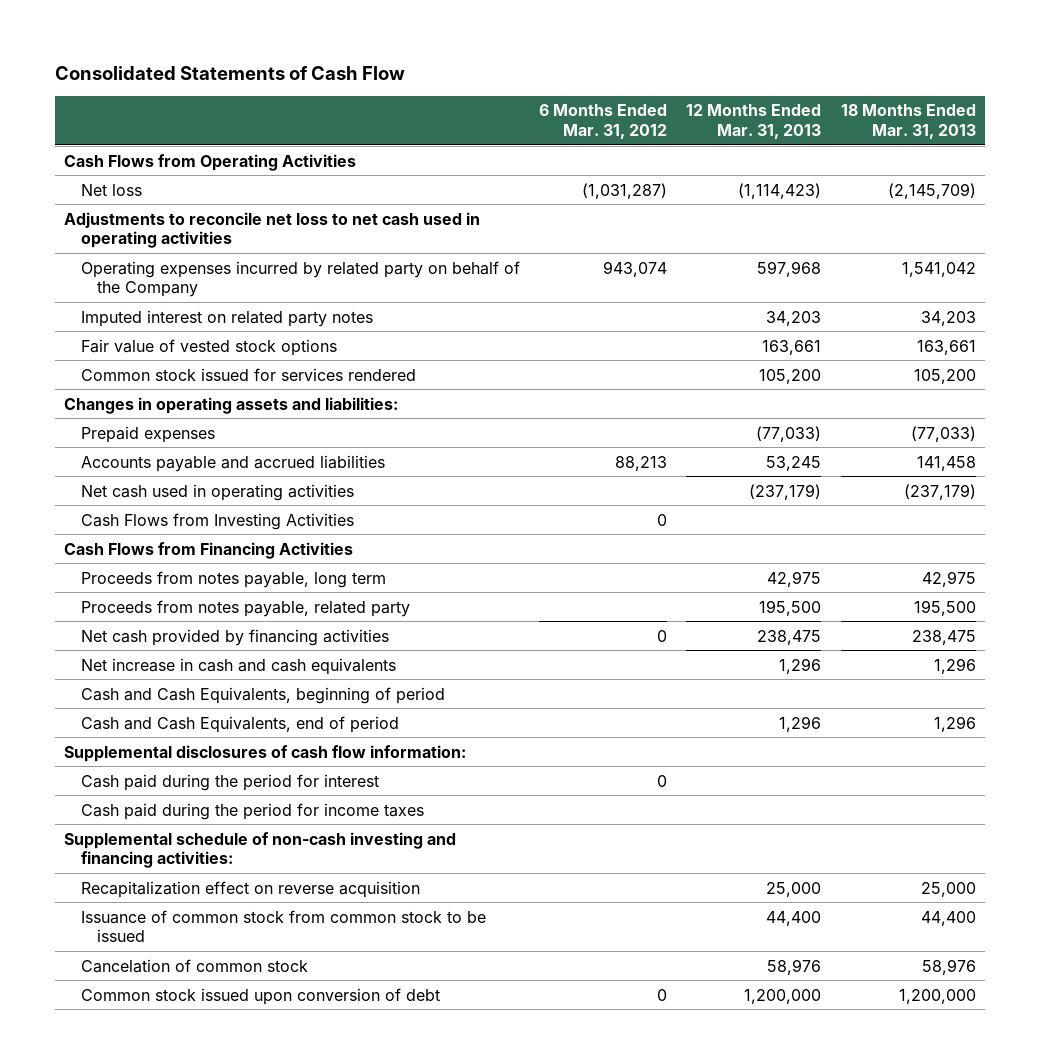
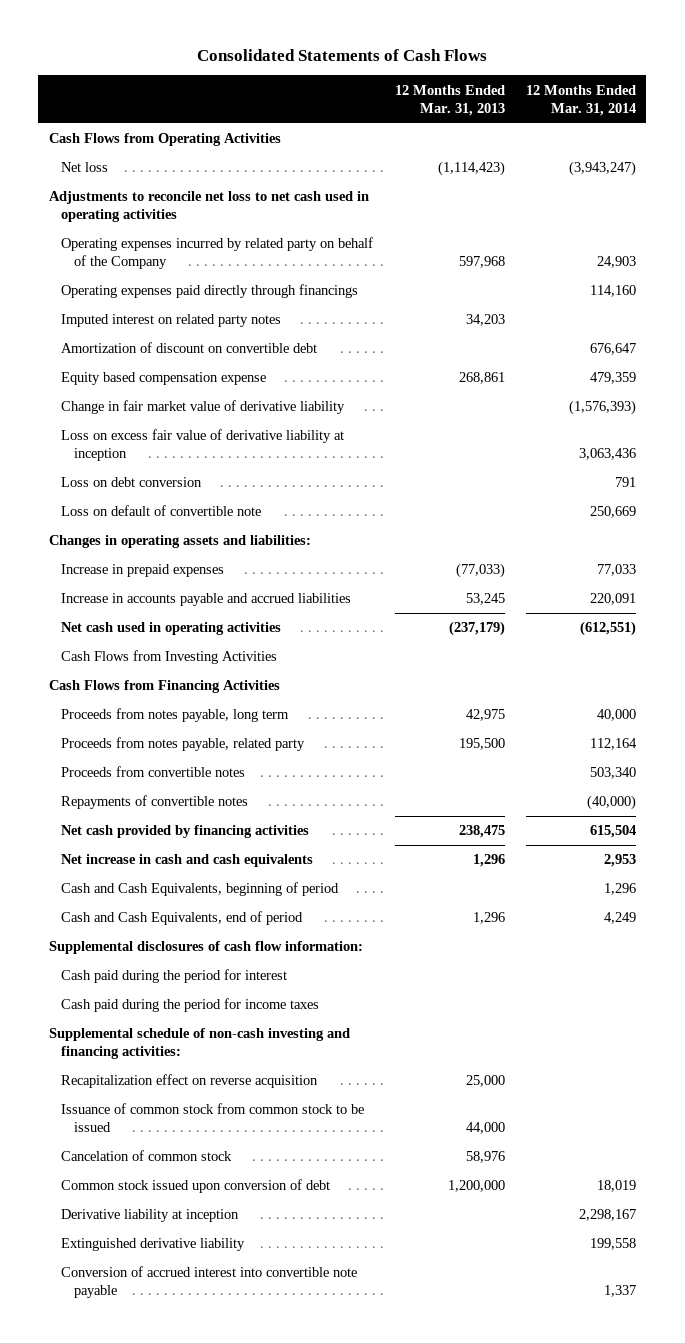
[54,65,405,80] Consolidated Statements of Cash Flow -> [197,48,488,61] Consolidated Statements of Cash Flows
[539,104,668,139] 6 Months Ended Mar. 31, 2012 -> none
[840,104,976,139] 18 Months Ended Mar. 31, 2013 -> none
none -> [525,84,636,116] 12 Months Ended Mar. 31, 2014
none -> [61,284,359,299] Operating expenses paid directly through financings
[80,338,337,356] Fair value of vested stock options -> none
[80,367,416,381] Common stock issued for services rendered -> none
none -> [61,342,318,354] Amortization of discount on convertible debt
none -> [61,372,267,386] Equity based compensation expense
none -> [61,400,346,415] Change in fair market value of derivative liability
none -> [61,429,345,462] Loss on excess fair value of derivative liability at inception
none -> [61,477,203,488] Loss on debt conversion
none -> [61,505,262,517] Loss on default of convertible note
[80,425,215,443] Prepaid expenses -> [61,564,225,578] Increase in prepaid expenses
[80,454,385,472] Accounts payable and accrued liabilities -> [61,593,352,607] Increase in accounts payable and accrued liabilities
none -> [61,766,246,778] Proceeds from convertible notes
none -> [61,795,249,810] Repayments of convertible notes
[766,910,822,926] 44,400 -> [465,1122,505,1135] 44,000
none -> [61,1209,240,1223] Derivative liability at inception
none -> [61,1238,246,1252] Extinguished derivative liability
none -> [61,1266,358,1299] Conversion of accrued interest into convertible note payable

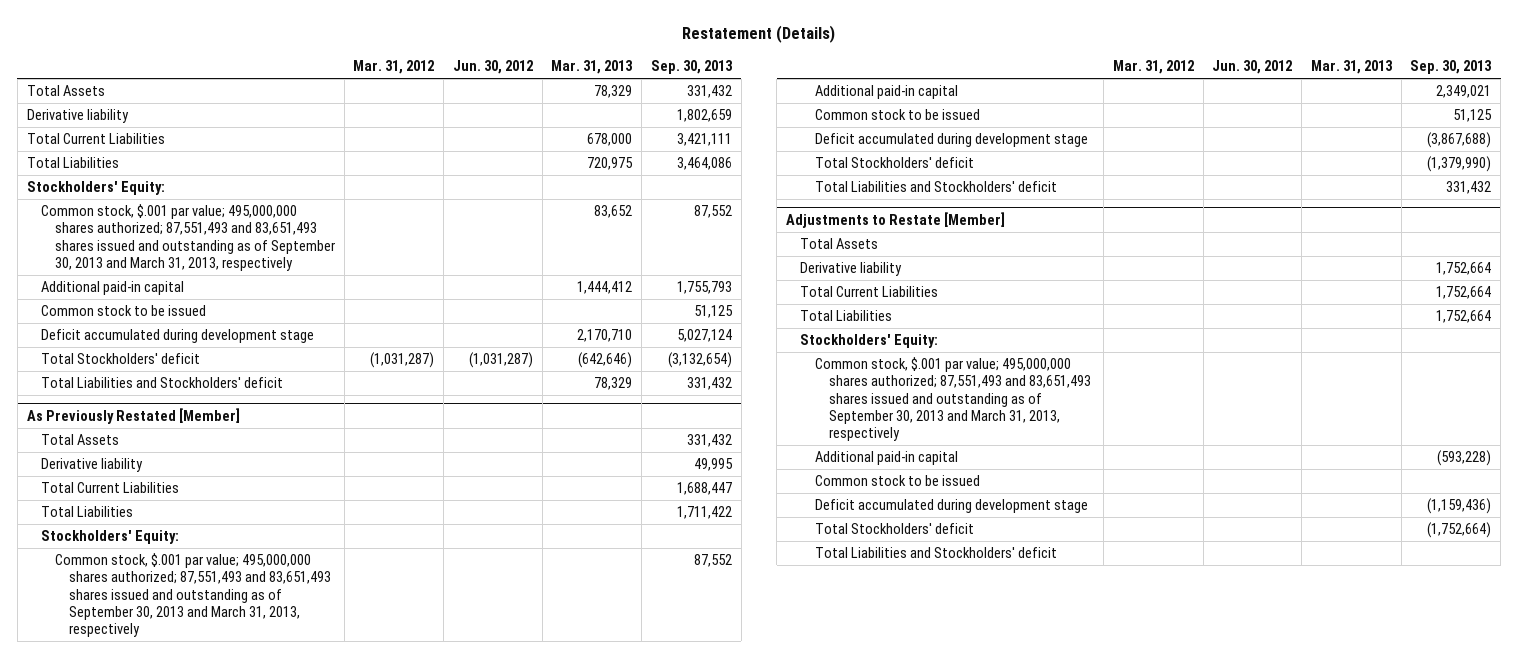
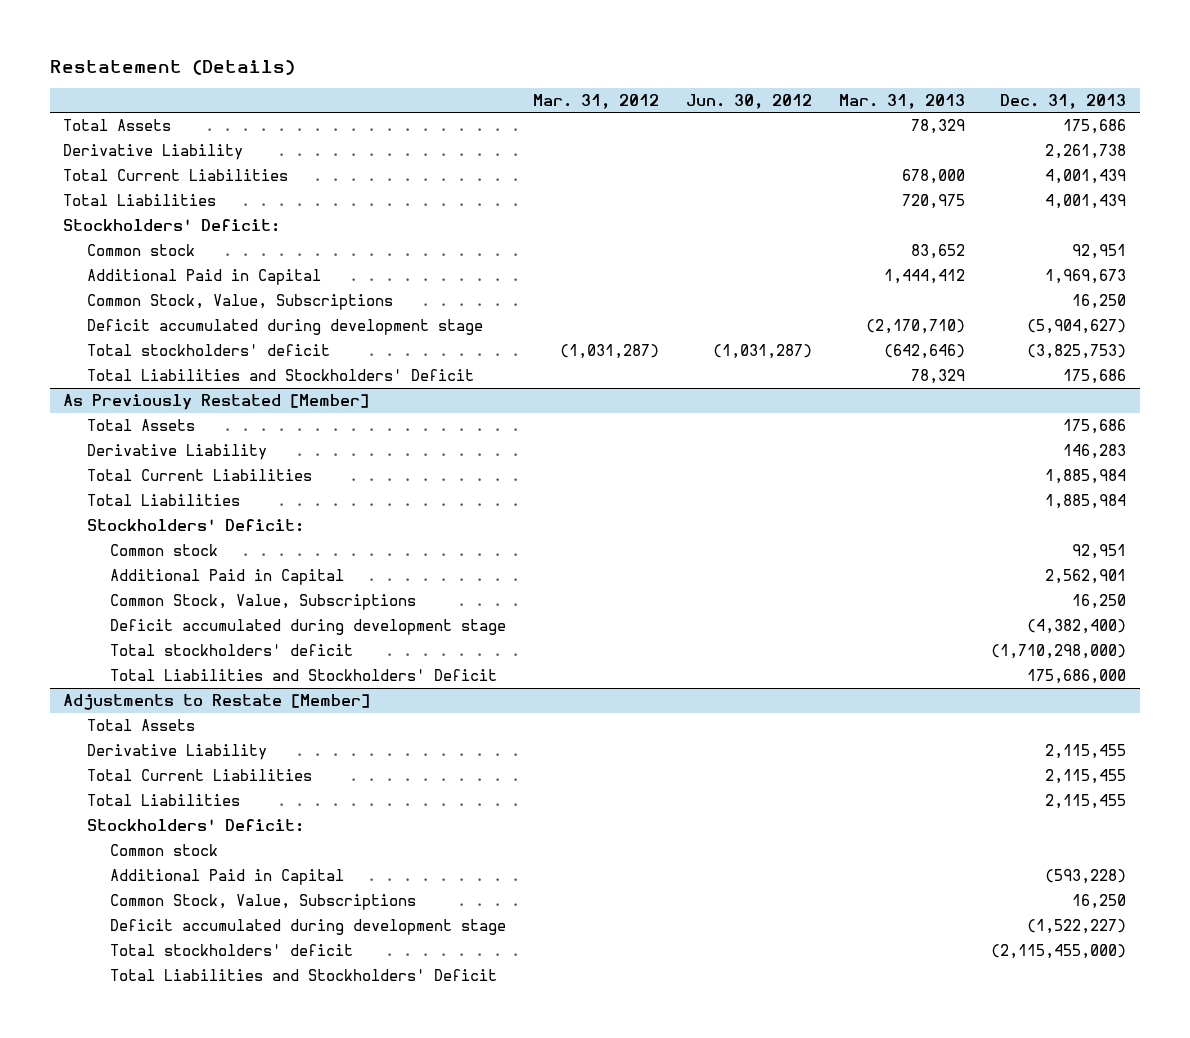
[650,60,733,75] Sep. 30, 2013 -> none
none -> [1000,93,1127,109] Dec. 31, 2013
[26,109,129,124] Derivative liability -> [63,143,244,160] Derivative Liability
[26,181,165,196] Stockholders' Equity: -> [63,218,281,232] Stockholders' Deficit:
[40,204,336,271] Common stock, $.001 par value; 495,000,000 shares authorized; 87,551,493 and 83,651,493 shares issued and outstanding as of September 30, 2013 and March 31, 2013, respectively -> [86,243,195,256] Common stock
[40,281,184,296] Additional paid-in capital -> [86,268,321,285] Additional Paid in Capital
[40,305,206,317] Common stock to be issued -> [86,293,393,310] Common Stock, Value, Subscriptions
[577,329,633,343] 2,170,710 -> [865,318,965,334] (2,170,710)
[40,353,200,365] Total Stockholders' deficit -> [86,343,330,356] Total stockholders' deficit
[40,377,283,389] Total Liabilities and Stockholders' deficit -> [86,368,474,381] Total Liabilities and Stockholders' Deficit
[40,458,143,473] Derivative liability -> [86,443,267,460] Derivative Liability
[40,530,179,545] Stockholders' Equity: -> [86,518,304,532] Stockholders' Deficit:
[55,553,332,637] Common stock, $.001 par value; 495,000,000 shares authorized; 87,551,493 and 83,651,493 shares issued and outstanding as of September 30, 2013 and March 31, 2013, respectively -> [110,543,219,556] Common stock
[814,85,958,100] Additional paid-in capital -> [110,568,345,585] Additional Paid in Capital
[814,109,980,121] Common stock to be issued -> [110,593,417,610] Common Stock, Value, Subscriptions
[814,157,974,169] Total Stockholders' deficit -> [110,643,354,656] Total stockholders' deficit
[814,181,1057,193] Total Liabilities and Stockholders' deficit -> [110,668,498,681] Total Liabilities and Stockholders' Deficit
[800,262,903,277] Derivative liability -> [86,743,267,760] Derivative Liability
[800,334,939,349] Stockholders' Equity: -> [86,818,304,832] Stockholders' Deficit:
[814,357,1091,441] Common stock, $.001 par value; 495,000,000 shares authorized; 87,551,493 and 83,651,493 shares issued and outstanding as of September 30, 2013 and March 31, 2013, respectively -> [110,843,219,856] Common stock
[814,451,958,466] Additional paid-in capital -> [110,868,345,885] Additional Paid in Capital
[814,475,980,487] Common stock to be issued -> [110,893,417,910] Common Stock, Value, Subscriptions
[814,523,974,535] Total Stockholders' deficit -> [110,943,354,956] Total stockholders' deficit
[814,547,1057,559] Total Liabilities and Stockholders' deficit -> [110,968,498,981] Total Liabilities and Stockholders' Deficit

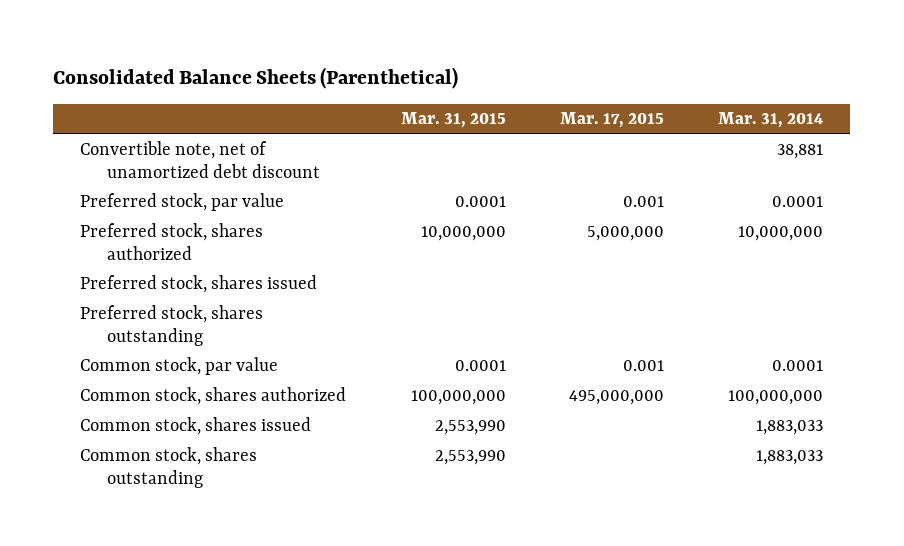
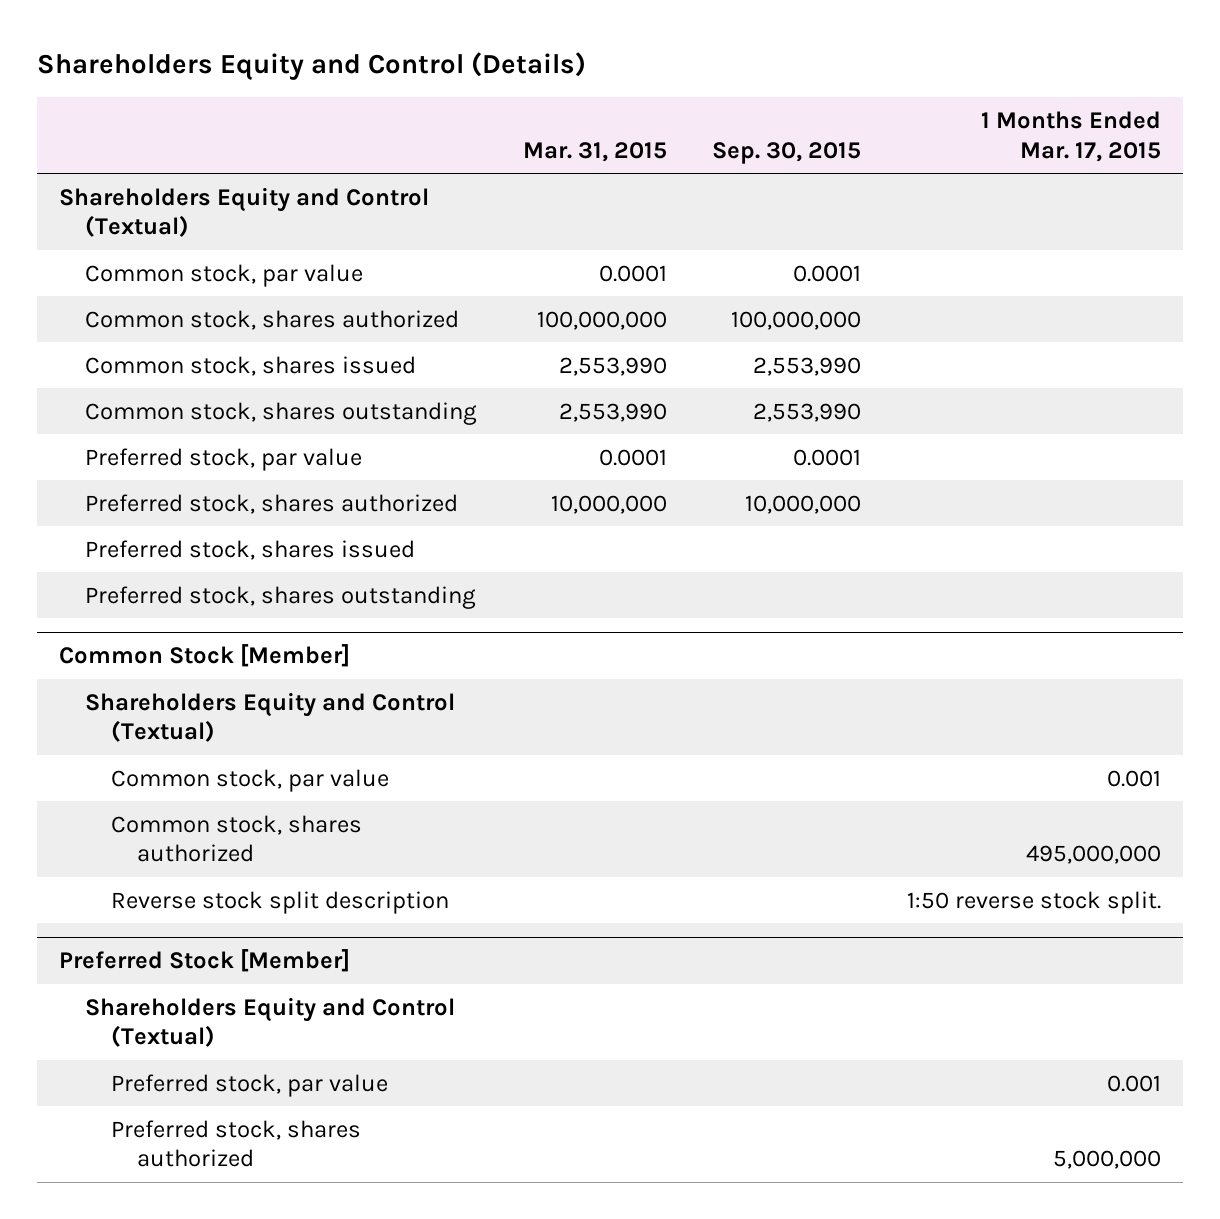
[53,67,459,90] Consolidated Balance Sheets (Parenthetical) -> [36,52,586,81] Shareholders Equity and Control (Details)
[559,112,664,129] Mar. 17, 2015 -> none
[718,112,824,129] Mar. 31, 2014 -> none
none -> [712,141,862,164] Sep. 30, 2015
none -> [980,110,1161,162] 1 Months Ended Mar. 17, 2015
[80,141,321,179] Convertible note, net of unamortized debt discount -> none
none -> [59,186,430,238] Shareholders Equity and Control (Textual)
[80,193,285,212] Preferred stock, par value -> [85,447,363,471] Preferred stock, par value
[80,223,264,261] Preferred stock, shares authorized -> [85,493,459,514] Preferred stock, shares authorized
[80,275,318,294] Preferred stock, shares issued -> [85,539,416,560] Preferred stock, shares issued
[80,305,264,347] Preferred stock, shares outstanding -> [85,585,477,609] Preferred stock, shares outstanding
none -> [59,644,351,668] Common Stock [Member]
none -> [85,691,456,743] Shareholders Equity and Control (Textual)
none -> [111,768,390,792] Common stock, par value
none -> [111,814,363,863] Common stock, shares authorized
none -> [111,890,450,914] Reverse stock split description
none -> [59,949,351,973] Preferred Stock [Member]
none -> [85,996,456,1048] Shareholders Equity and Control (Textual)
none -> [111,1073,389,1097] Preferred stock, par value
none -> [111,1119,362,1168] Preferred stock, shares authorized

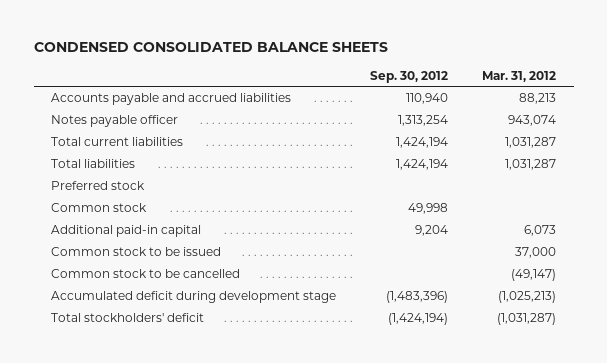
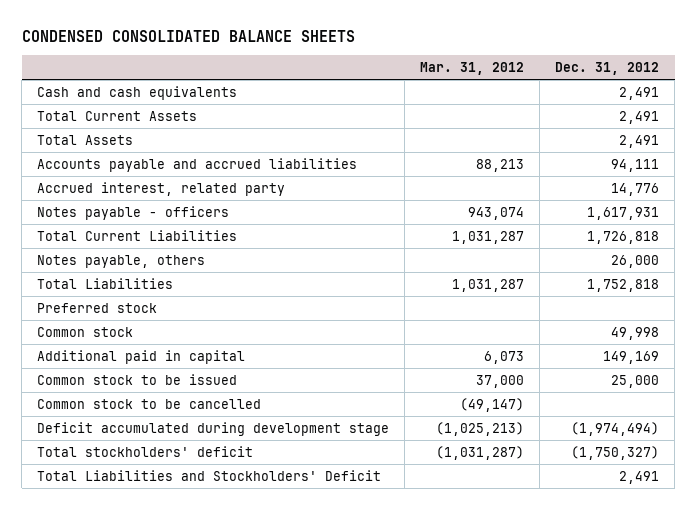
[370,70,449,83] Sep. 30, 2012 -> none
none -> [555,61,660,75] Dec. 31, 2012
none -> [37,85,238,100] Cash and cash equivalents
none -> [37,110,198,121] Total Current Assets
none -> [37,134,134,145] Total Assets
none -> [37,181,286,196] Accrued interest, related party
[50,115,178,128] Notes payable officer -> [37,205,230,220] Notes payable - officers
[50,137,183,147] Total current liabilities -> [37,229,238,241] Total Current Liabilities
none -> [37,254,206,268] Notes payable, others
[50,159,135,169] Total liabilities -> [37,277,174,289] Total Liabilities
[50,225,201,238] Additional paid-in capital -> [37,349,246,364] Additional paid in capital
[50,291,336,304] Accumulated deficit during development stage -> [37,421,390,436] Deficit accumulated during development stage
none -> [37,469,382,481] Total Liabilities and Stockholders' Deficit

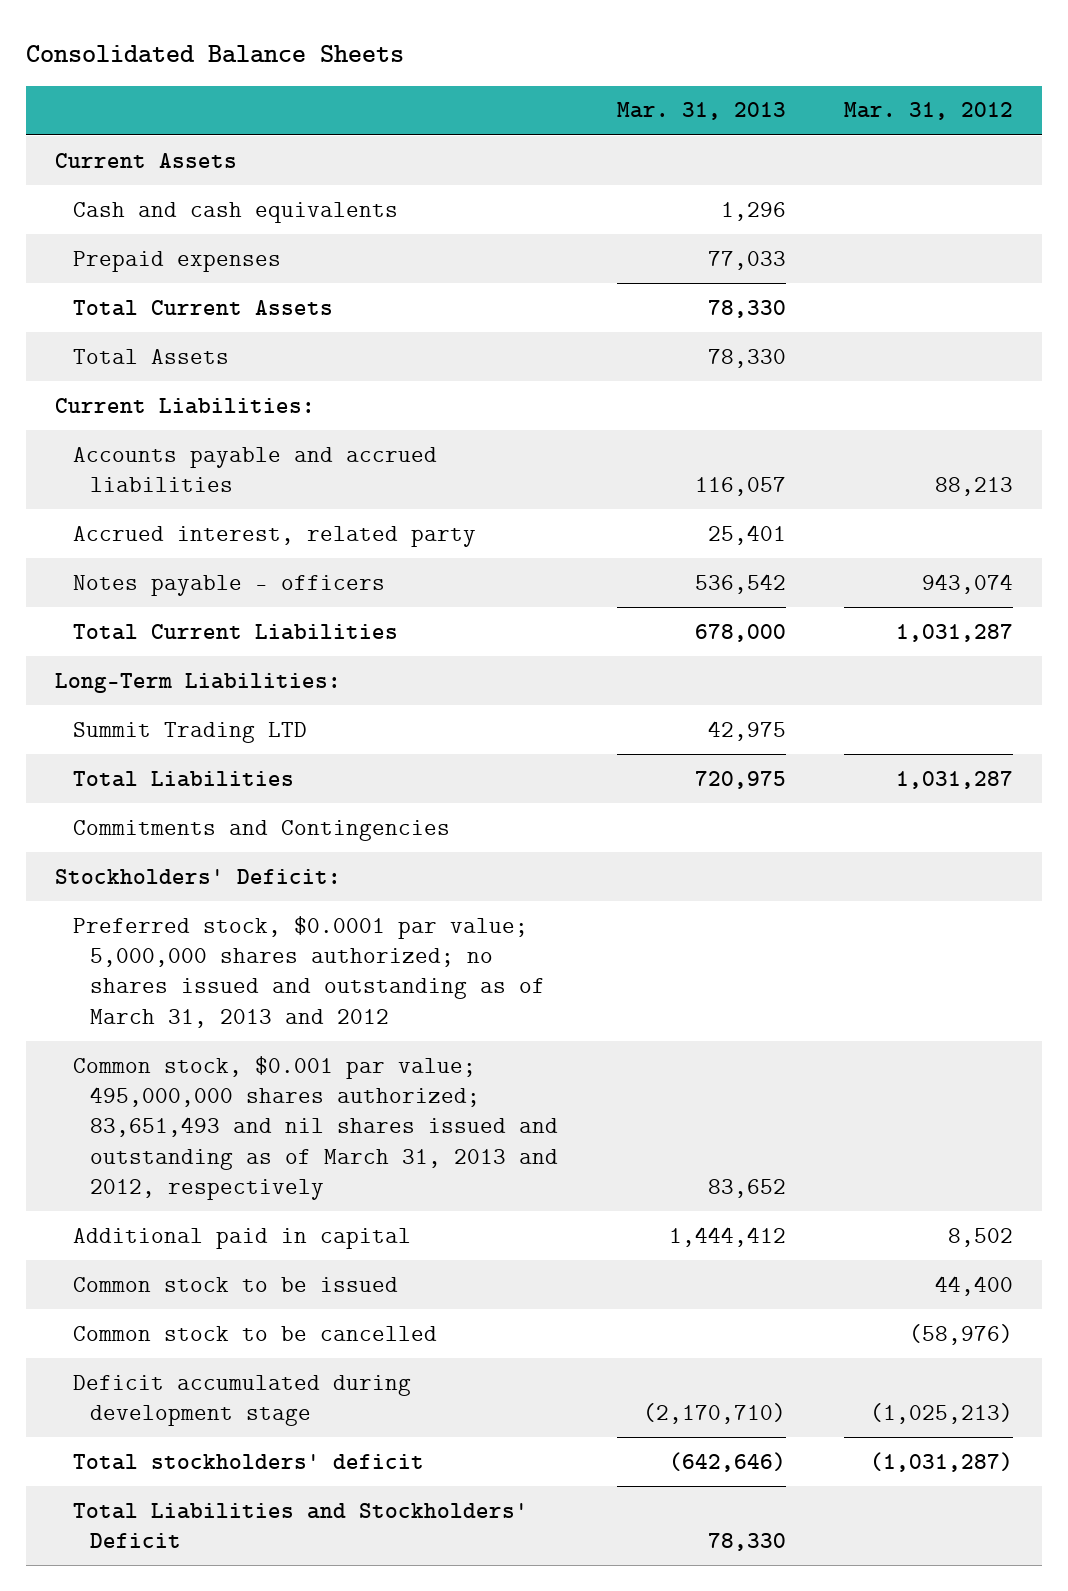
[21,29,355,42] CONDENSED CONSOLIDATED BALANCE SHEETS -> [26,45,405,64] Consolidated Balance Sheets
[555,61,660,75] Dec. 31, 2012 -> none
none -> [616,102,786,121] Mar. 31, 2013
none -> [55,152,238,168] Current Assets
none -> [72,250,281,272] Prepaid expenses
none -> [55,397,316,414] Current Liabilities:
none -> [55,672,342,693] Long-Term Liabilities:
[37,254,206,268] Notes payable, others -> [72,721,307,743] Summit Trading LTD
none -> [72,819,450,841] Commitments and Contingencies
none -> [55,868,342,884] Stockholders' Deficit:
[37,302,158,313] Preferred stock -> [72,915,545,1028] Preferred stock, $0.0001 par value; 5,000,000 shares authorized; no shares issued and outstanding as of March 31, 2013 and 2012
[37,326,134,337] Common stock -> [72,1055,558,1201] Common stock, $0.001 par value; 495,000,000 shares authorized; 83,651,493 and nil shares issued and outstanding as of March 31, 2013 and 2012, respectively
[484,350,525,364] 6,073 -> [948,1227,1014,1247] 8,502
[476,374,525,388] 37,000 -> [935,1275,1014,1296] 44,400
[460,397,525,412] (49,147) -> [909,1323,1014,1345] (58,976)

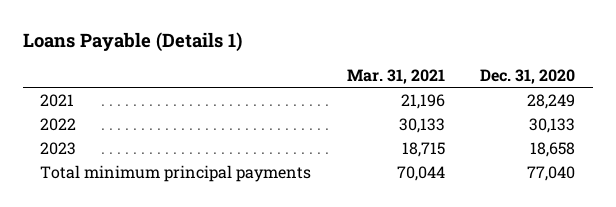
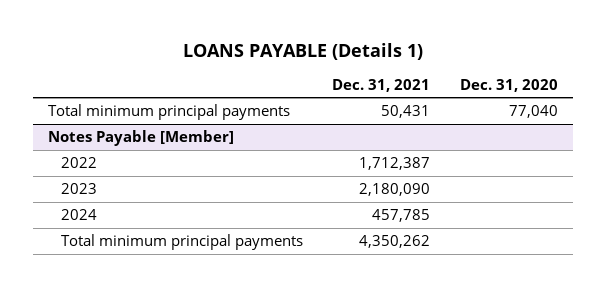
[22,32,242,53] Loans Payable (Details 1) -> [183,42,424,60] LOANS PAYABLE (Details 1)
[346,68,445,84] Mar. 31, 2021 -> none
none -> [332,78,431,92] Dec. 31, 2021
[40,93,75,107] 2021 -> none
[40,117,77,131] 2022 -> none
[40,141,77,155] 2023 -> none
none -> [48,130,235,147] Notes Payable [Member]
none -> [60,157,97,169] 2022
none -> [60,183,97,195] 2023
none -> [60,209,97,221] 2024
none -> [60,234,303,251] Total minimum principal payments

